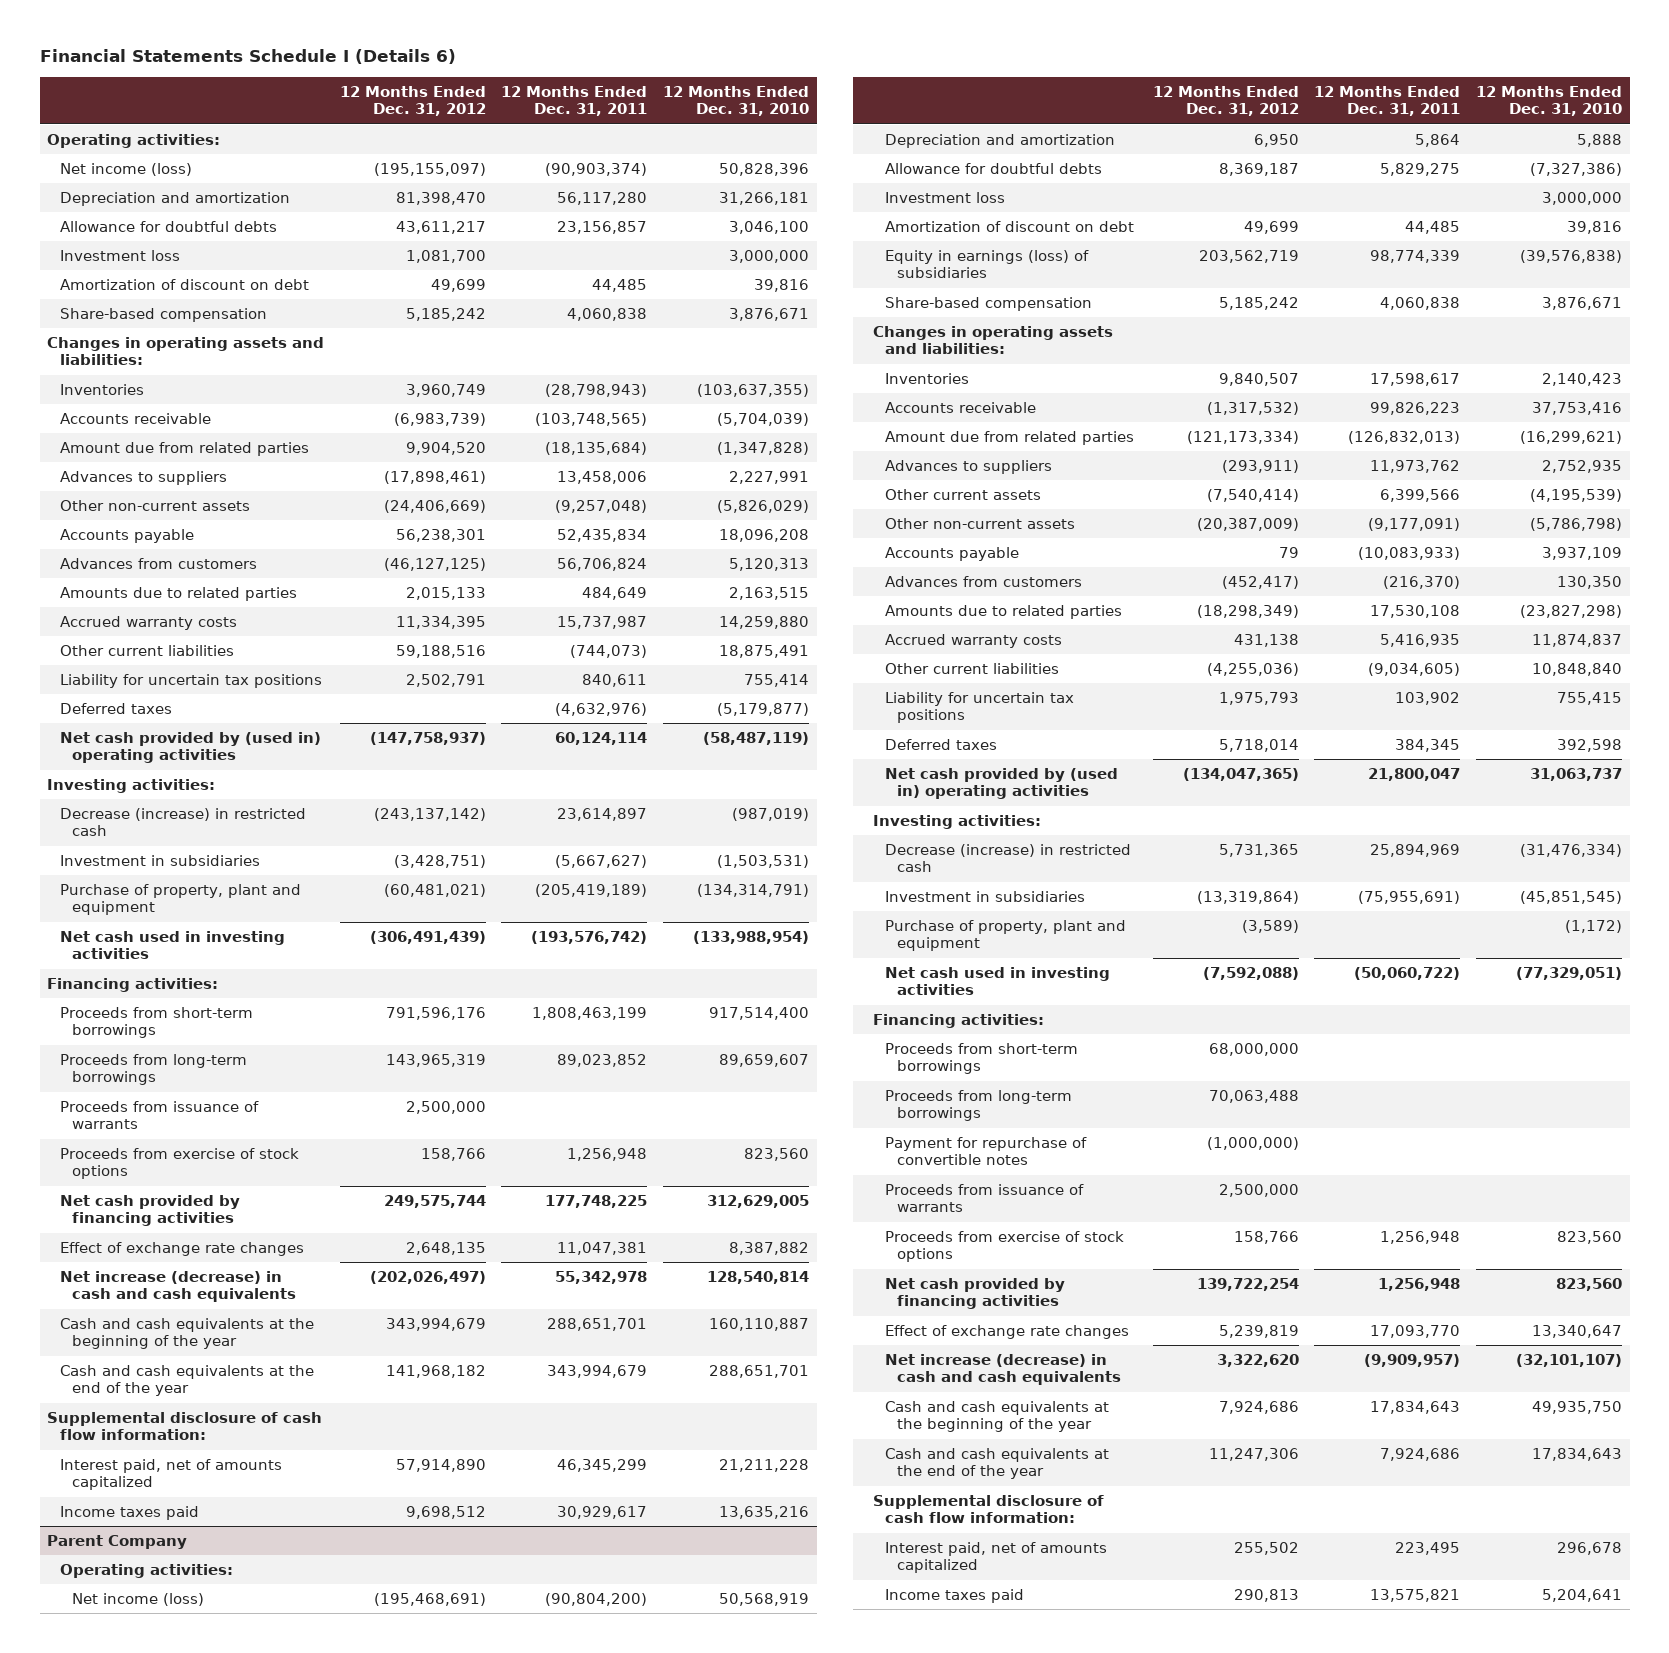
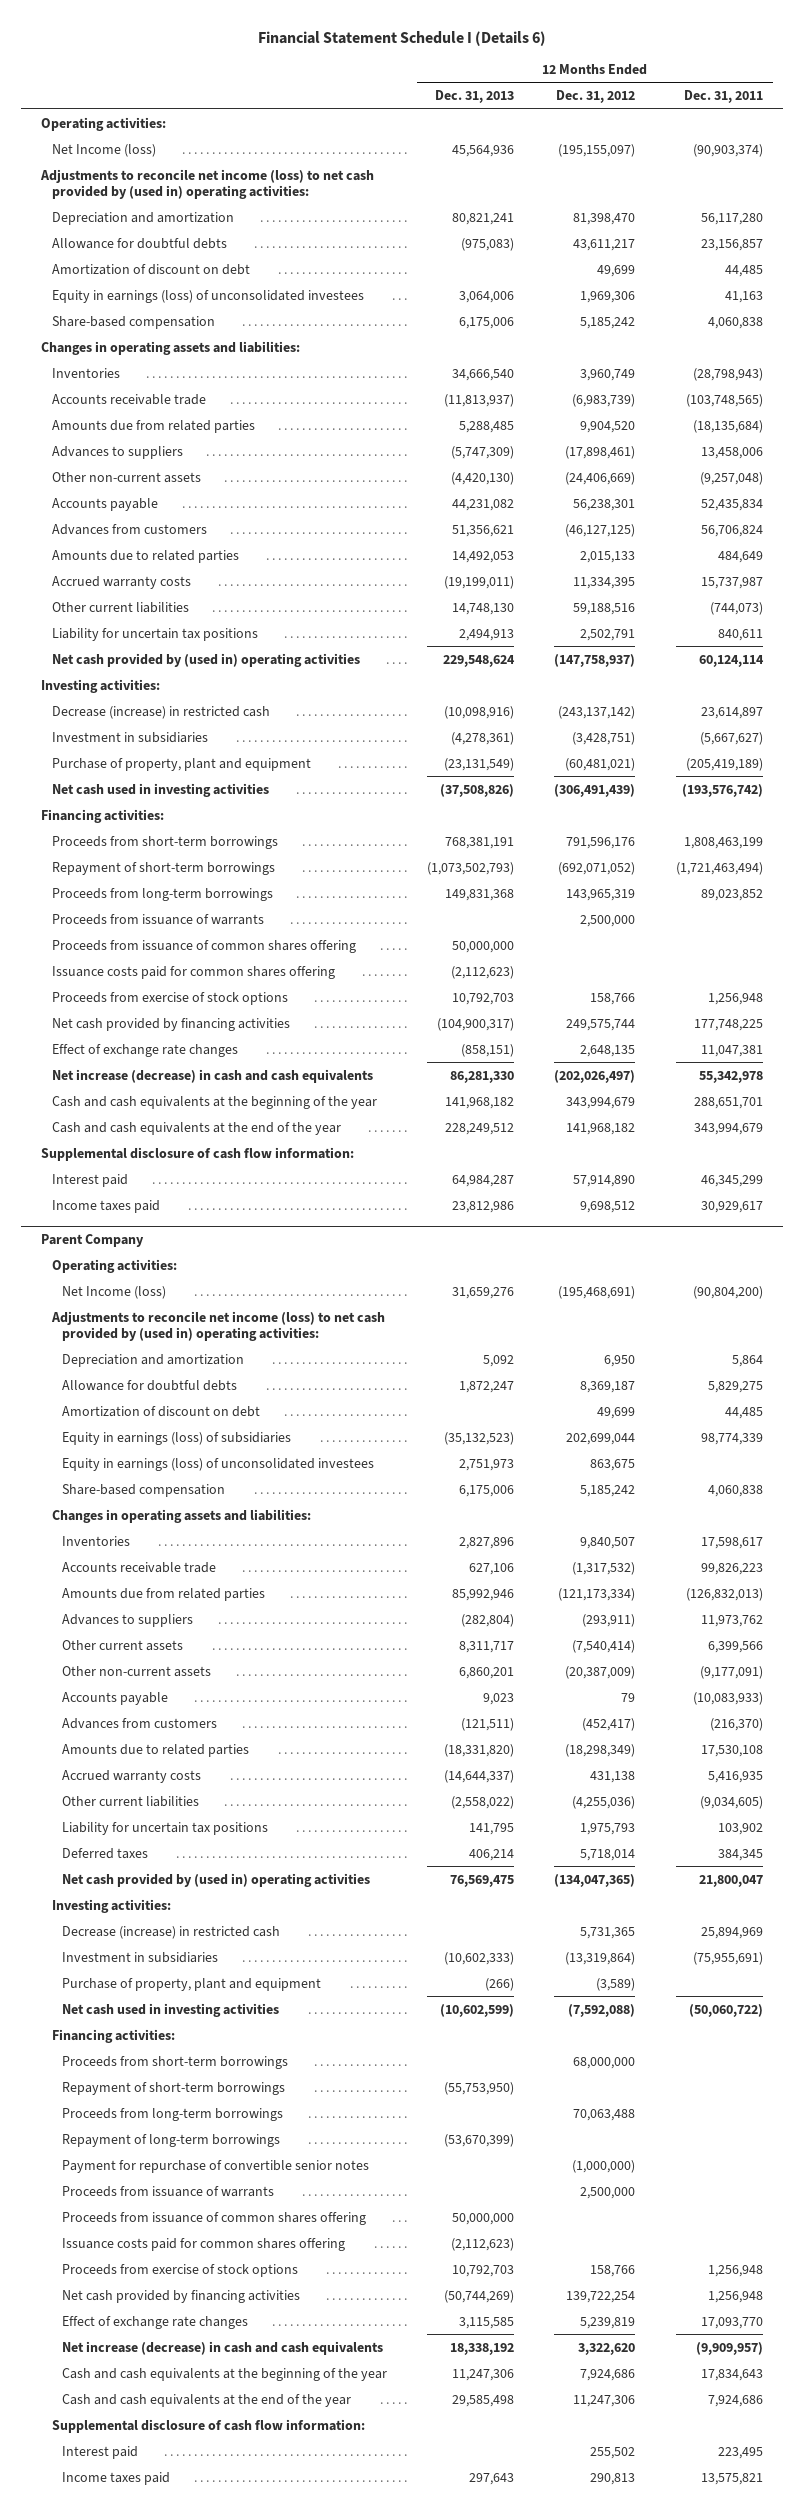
[39,49,456,65] Financial Statements Schedule I (Details 6) -> [258,30,547,46] Financial Statement Schedule I (Details 6)
[662,85,809,117] 12 Months Ended Dec. 31, 2010 -> none
none -> [435,90,515,104] Dec. 31, 2013
[59,162,192,176] Net income (loss) -> [51,143,156,157] Net Income (loss)
none -> [40,168,375,199] Adjustments to reconcile net income (loss) to net cash provided by (used in) operating activities:
[59,249,180,261] Investment loss -> none
none -> [51,289,364,303] Equity in earnings (loss) of unconsolidated investees
[59,412,211,424] Accounts receivable -> [51,393,206,405] Accounts receivable trade
[59,441,309,456] Amount due from related parties -> [51,419,255,433] Amounts due from related parties
[59,702,172,714] Deferred taxes -> none
none -> [51,861,275,875] Repayment of short-term borrowings
none -> [51,939,356,953] Proceeds from issuance of common shares offering
none -> [51,965,335,979] Issuance costs paid for common shares offering
[59,1458,282,1491] Interest paid, net of amounts capitalized -> [51,1173,128,1187] Interest paid
[71,1592,204,1606] Net income (loss) -> [61,1285,166,1299] Net Income (loss)
none -> [50,1310,385,1341] Adjustments to reconcile net income (loss) to net cash provided by (used in) operating activities:
[884,191,1005,203] Investment loss -> none
[1199,249,1300,263] 203,562,719 -> [566,1432,636,1445] 202,699,044
none -> [61,1457,374,1471] Equity in earnings (loss) of unconsolidated investees
[884,401,1036,413] Accounts receivable -> [61,1561,216,1573] Accounts receivable trade
[884,430,1134,445] Amount due from related parties -> [61,1587,265,1601] Amounts due from related parties
none -> [61,2081,285,2095] Repayment of short-term borrowings
none -> [61,2133,280,2147] Repayment of long-term borrowings
[884,1136,1087,1166] Payment for repurchase of convertible notes -> [61,2159,369,2173] Payment for repurchase of convertible senior notes
none -> [61,2211,366,2225] Proceeds from issuance of common shares offering
none -> [61,2237,345,2251] Issuance costs paid for common shares offering
[884,1541,1107,1574] Interest paid, net of amounts capitalized -> [61,2445,138,2459] Interest paid

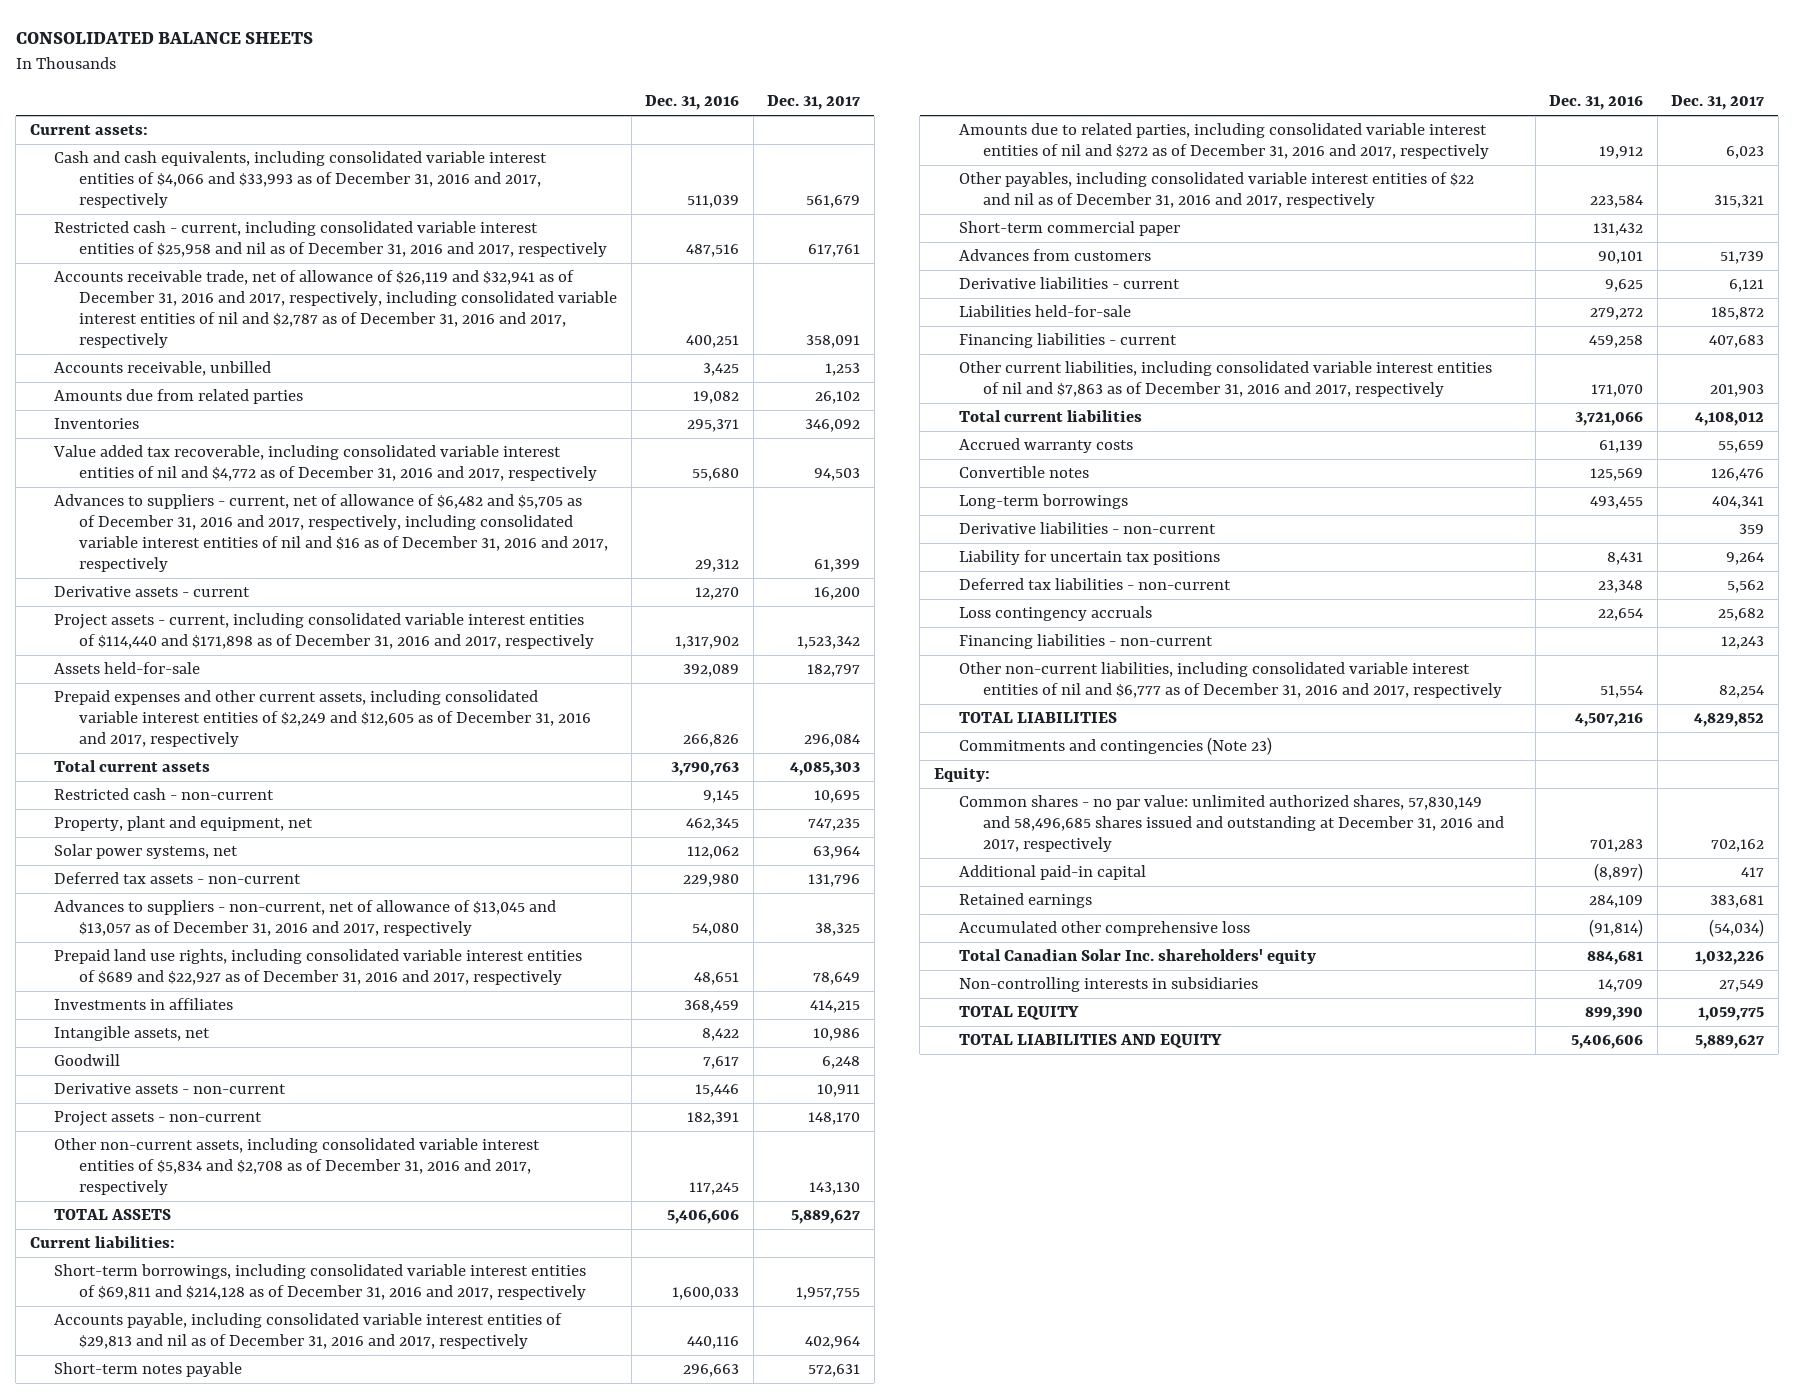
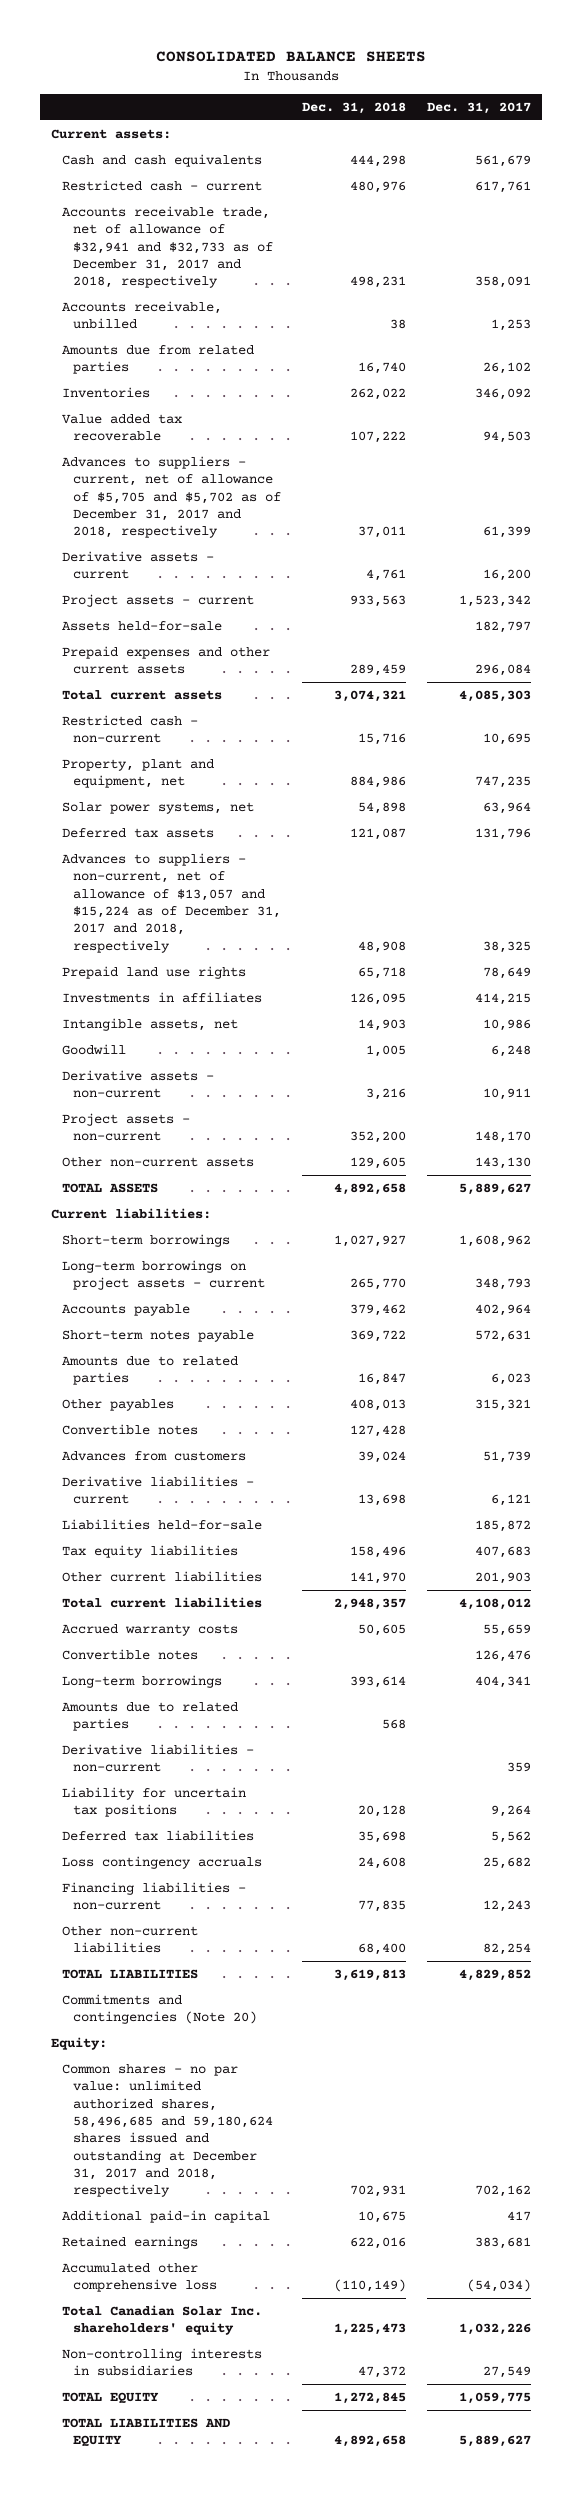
[645,95,740,111] Dec. 31, 2016 -> none
none -> [302,101,407,114] Dec. 31, 2018
[54,151,548,209] Cash and cash equivalents, including consolidated variable interest entities of $4,066 and $33,993 as of December 31, 2016 and 2017, respectively -> [61,153,262,167] Cash and cash equivalents
[54,221,608,258] Restricted cash - current, including consolidated variable interest entities of $25,958 and nil as of December 31, 2016 and 2017, respectively -> [61,179,262,191] Restricted cash - current
[54,270,618,349] Accounts receivable trade, net of allowance of $26,119 and $32,941 as of December 31, 2016 and 2017, respectively, including consolidated variable interest entities of nil and $2,787 as of December 31, 2016 and 2017, respectively -> [61,205,274,289] Accounts receivable trade, net of allowance of $32,941 and $32,733 as of December 31, 2017 and 2018, respectively
[53,445,598,482] Value added tax recoverable, including consolidated variable interest entities of nil and $4,772 as of December 31, 2016 and 2017, respectively -> [61,413,182,442] Value added tax recoverable
[54,494,609,573] Advances to suppliers - current, net of allowance of $6,482 and $5,705 as of December 31, 2016 and 2017, respectively, including consolidated variable interest entities of nil and $16 as of December 31, 2016 and 2017, respectively -> [61,455,282,539] Advances to suppliers - current, net of allowance of $5,705 and $5,702 as of December 31, 2017 and 2018, respectively
[54,613,595,650] Project assets - current, including consolidated variable interest entities of $114,440 and $171,898 as of December 31, 2016 and 2017, respectively -> [61,593,254,607] Project assets - current
[54,690,592,748] Prepaid expenses and other current assets, including consolidated variable interest entities of $2,249 and $12,605 as of December 31, 2016 and 2017, respectively -> [61,645,270,675] Prepaid expenses and other current assets
[54,872,302,885] Deferred tax assets - non-current -> [61,827,214,838] Deferred tax assets
[54,900,557,937] Advances to suppliers - non-current, net of allowance of $13,045 and $13,057 as of December 31, 2016 and 2017, respectively -> [61,852,282,953] Advances to suppliers - non-current, net of allowance of $13,057 and $15,224 as of December 31, 2017 and 2018, respectively
[54,949,583,986] Prepaid land use rights, including consolidated variable interest entities of $689 and $22,927 as of December 31, 2016 and 2017, respectively -> [61,965,246,979] Prepaid land use rights
[54,1138,541,1196] Other non-current assets, including consolidated variable interest entities of $5,834 and $2,708 as of December 31, 2016 and 2017, respectively -> [61,1156,254,1167] Other non-current assets
[54,1264,587,1301] Short-term borrowings, including consolidated variable interest entities of $69,811 and $214,128 as of December 31, 2016 and 2017, respectively -> none
none -> [61,1233,230,1247] Short-term borrowings
none -> [61,1259,266,1291] Long-term borrowings on project assets - current
[54,1313,563,1350] Accounts payable, including consolidated variable interest entities of $29,813 and nil as of December 31, 2016 and 2017, respectively -> [61,1303,190,1316] Accounts payable
[958,221,1180,237] Short-term commercial paper -> none
[958,123,1490,160] Amounts due to related parties, including consolidated variable interest entities of nil and $272 as of December 31, 2016 and 2017, respectively -> [61,1355,238,1386] Amounts due to related parties
[958,172,1474,209] Other payables, including consolidated variable interest entities of $22 and nil as of December 31, 2016 and 2017, respectively -> [61,1398,174,1411] Other payables
none -> [61,1423,198,1435] Convertible notes
[958,333,1177,349] Financing liabilities - current -> [61,1544,238,1558] Tax equity liabilities
[958,361,1492,398] Other current liabilities, including consolidated variable interest entities of nil and $7,863 as of December 31, 2016 and 2017, respectively -> [61,1570,262,1582] Other current liabilities
none -> [61,1701,238,1732] Amounts due to related parties
[958,578,1231,591] Deferred tax liabilities - non-current -> [61,1829,254,1841] Deferred tax liabilities
[958,662,1503,699] Other non-current liabilities, including consolidated variable interest entities of nil and $6,777 as of December 31, 2016 and 2017, respectively -> [61,1925,198,1954] Other non-current liabilities
[958,737,1272,756] Commitments and contingencies (Note 23) -> [61,1993,258,2025] Commitments and contingencies (Note 20)
[958,795,1505,853] Common shares - no par value: unlimited authorized shares, 57,830,149 and 58,496,685 shares issued and outstanding at December 31, 2016 and 2017, respectively -> [61,2063,274,2198] Common shares - no par value: unlimited authorized shares, 58,496,685 and 59,180,624 shares issued and outstanding at December 31, 2017 and 2018, respectively

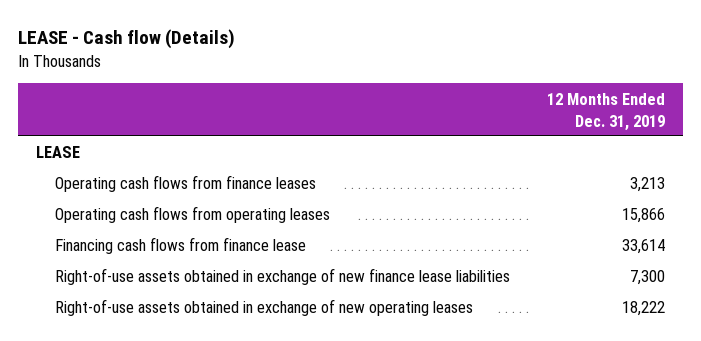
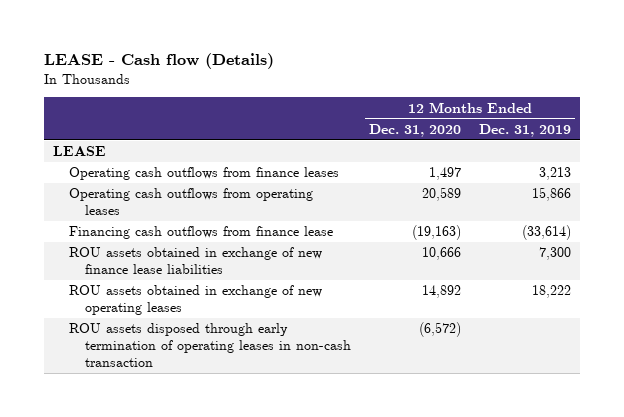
none -> [369,123,462,137] Dec. 31, 2020
[55,175,317,193] Operating cash flows from finance leases -> [69,167,340,181] Operating cash outflows from finance leases
[55,206,331,224] Operating cash flows from operating leases -> [69,188,314,216] Operating cash outflows from operating leases
[55,237,307,255] Financing cash flows from finance lease -> [69,226,334,240] Financing cash outflows from finance lease
[621,239,665,255] 33,614 -> [521,225,571,241] (33,614)
[55,268,511,286] Right-of-use assets obtained in exchange of new finance lease liabilities -> [69,247,323,275] ROU assets obtained in exchange of new finance lease liabilities
[55,299,474,317] Right-of-use assets obtained in exchange of new operating leases -> [69,285,323,316] ROU assets obtained in exchange of new operating leases
none -> [69,323,352,368] ROU assets disposed through early termination of operating leases in non-cash transaction

